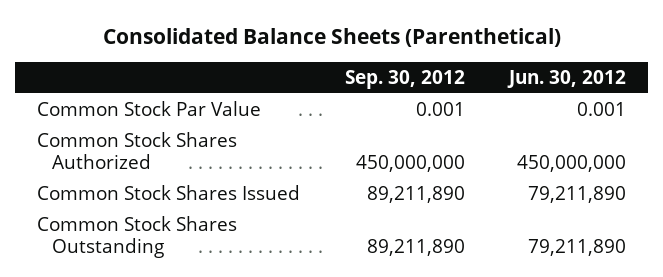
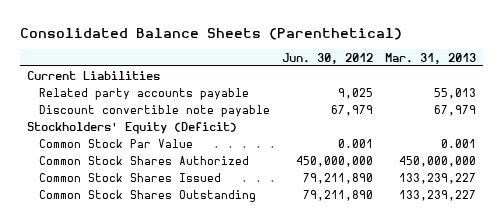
[344,69,465,89] Sep. 30, 2012 -> none
none -> [385,52,477,64] Mar. 31, 2013
none -> [26,70,160,80] Current Liabilities
none -> [38,87,249,100] Related party accounts payable
none -> [38,104,270,117] Discount convertible note payable
none -> [26,121,237,134] Stockholders' Equity (Deficit)

